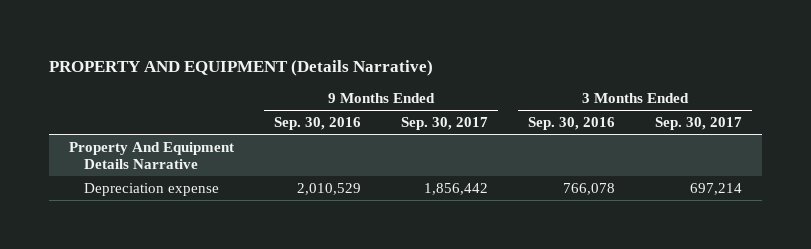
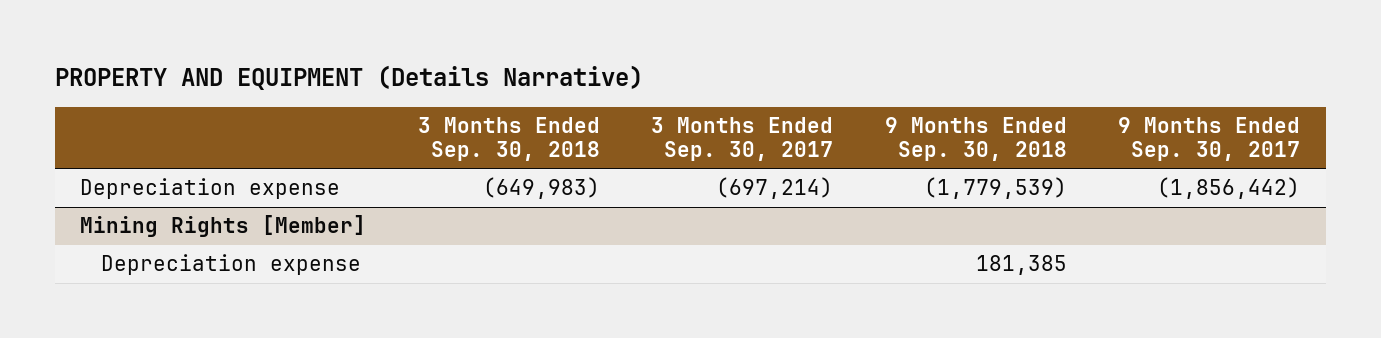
[273,117,361,131] Sep. 30, 2016 -> none
[528,117,616,131] Sep. 30, 2016 -> none
none -> [417,117,600,162] 3 Months Ended Sep. 30, 2018
none -> [884,117,1067,162] 9 Months Ended Sep. 30, 2018
[68,141,234,169] Property And Equipment Details Narrative -> none
[424,182,489,195] 1,856,442 -> [1157,177,1301,200] (1,856,442)
[690,182,743,195] 697,214 -> [716,177,834,200] (697,214)
none -> [80,215,367,238] Mining Rights [Member]
none -> [101,254,362,276] Depreciation expense

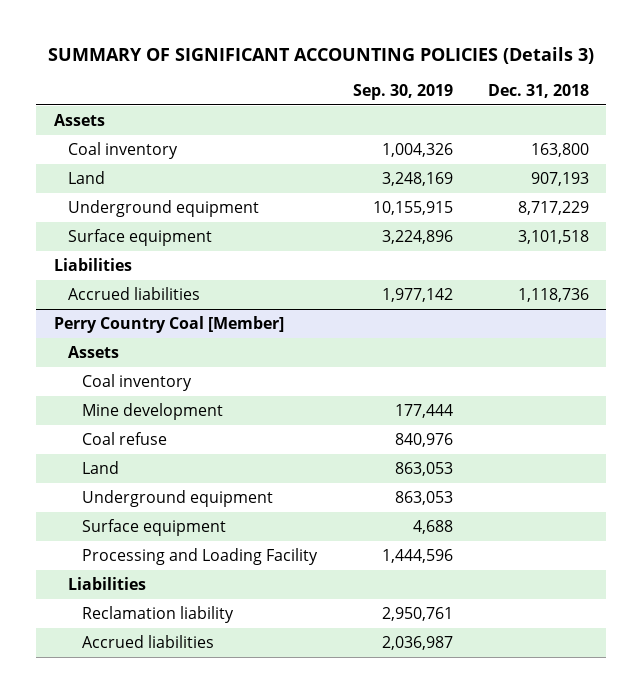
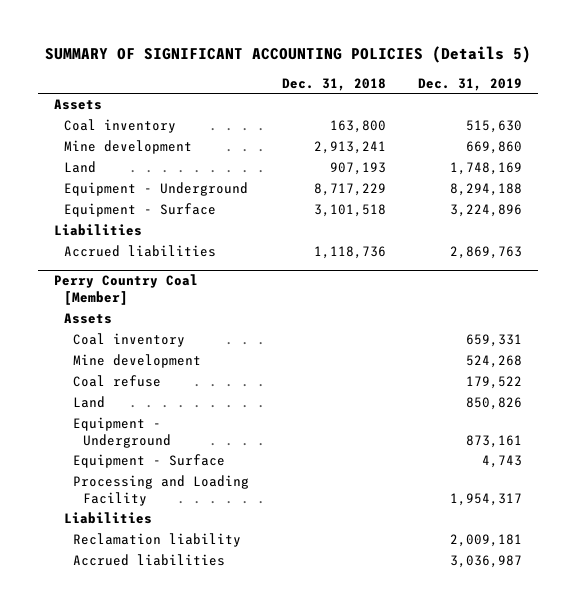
[48,46,595,64] SUMMARY OF SIGNIFICANT ACCOUNTING POLICIES (Details 3) -> [45,46,532,64] SUMMARY OF SIGNIFICANT ACCOUNTING POLICIES (Details 5)
[352,84,453,101] Sep. 30, 2019 -> none
none -> [417,77,522,91] Dec. 31, 2019
none -> [63,140,192,155] Mine development
[68,199,260,217] Underground equipment -> [63,182,248,197] Equipment - Underground
[68,228,213,246] Surface equipment -> [63,203,216,218] Equipment - Surface
[82,489,274,507] Underground equipment -> [73,417,171,448] Equipment - Underground
[82,518,227,536] Surface equipment -> [73,454,226,469] Equipment - Surface

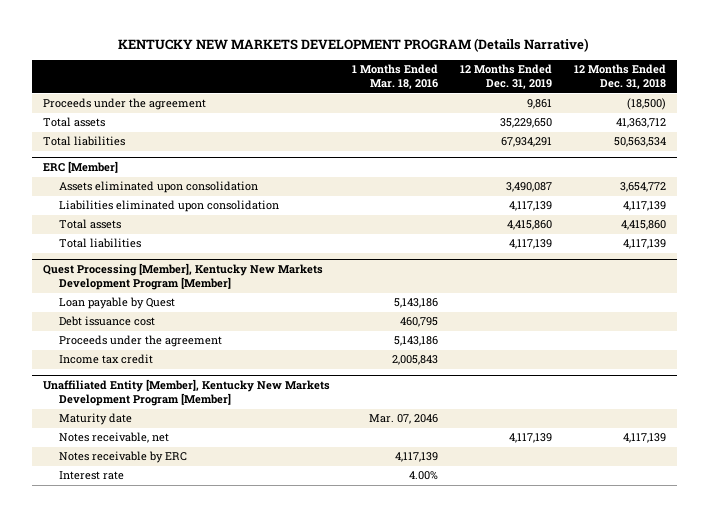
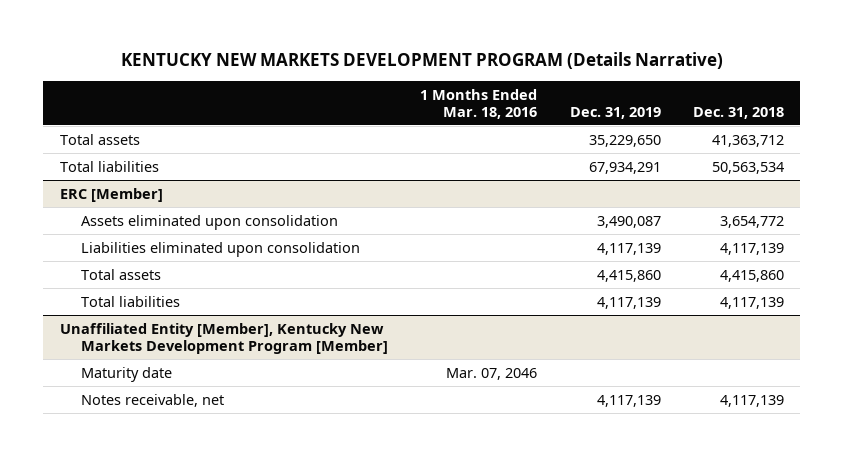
[460,64,553,90] 12 Months Ended Dec. 31, 2019 -> none
[574,64,667,90] 12 Months Ended Dec. 31, 2018 -> none
none -> [569,106,661,119] Dec. 31, 2019
none -> [693,106,785,119] Dec. 31, 2018
[42,98,206,111] Proceeds under the agreement -> none
[42,263,323,291] Quest Processing [Member], Kentucky New Markets Development Program [Member] -> none
[58,297,175,310] Loan payable by Quest -> none
[58,316,155,327] Debt issuance cost -> none
[58,335,222,348] Proceeds under the agreement -> none
[58,354,153,365] Income tax credit -> none
[58,451,187,464] Notes receivable by ERC -> none
[58,471,124,481] Interest rate -> none

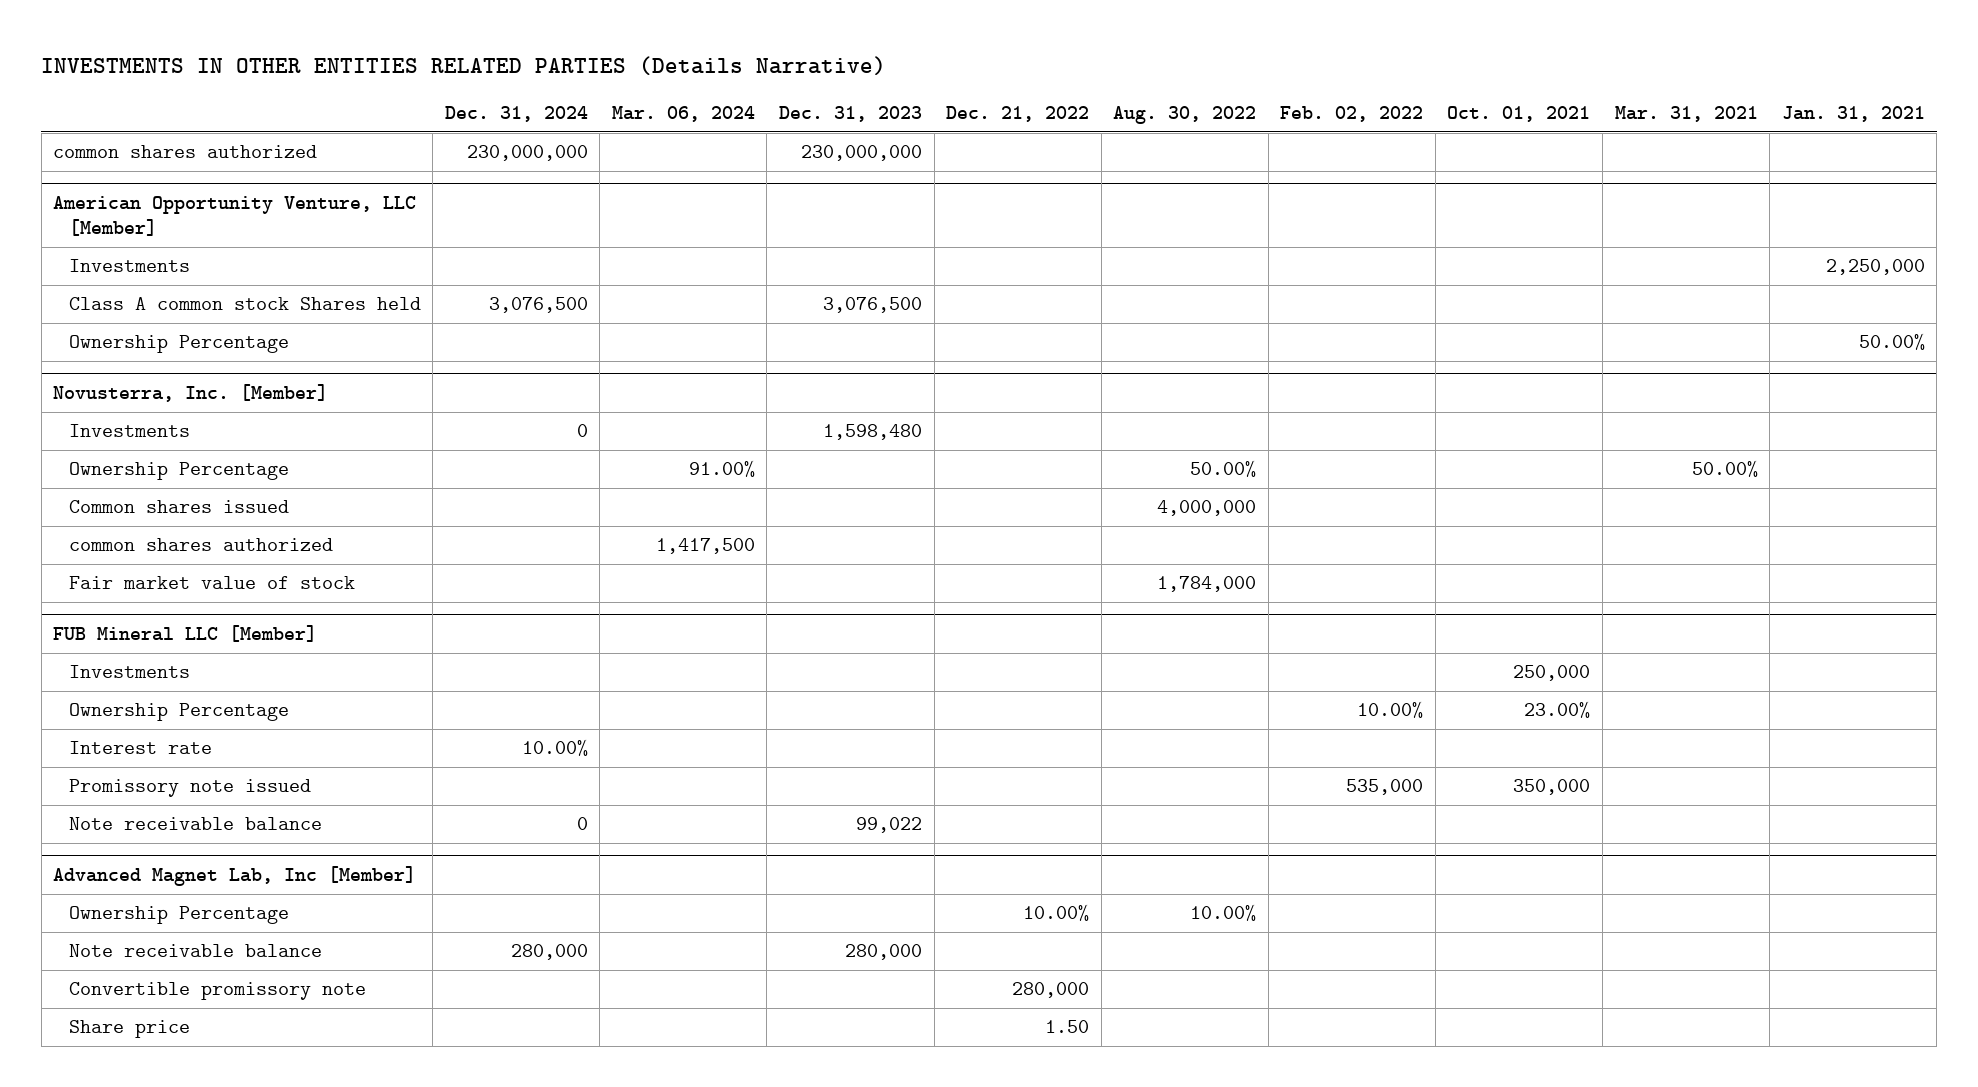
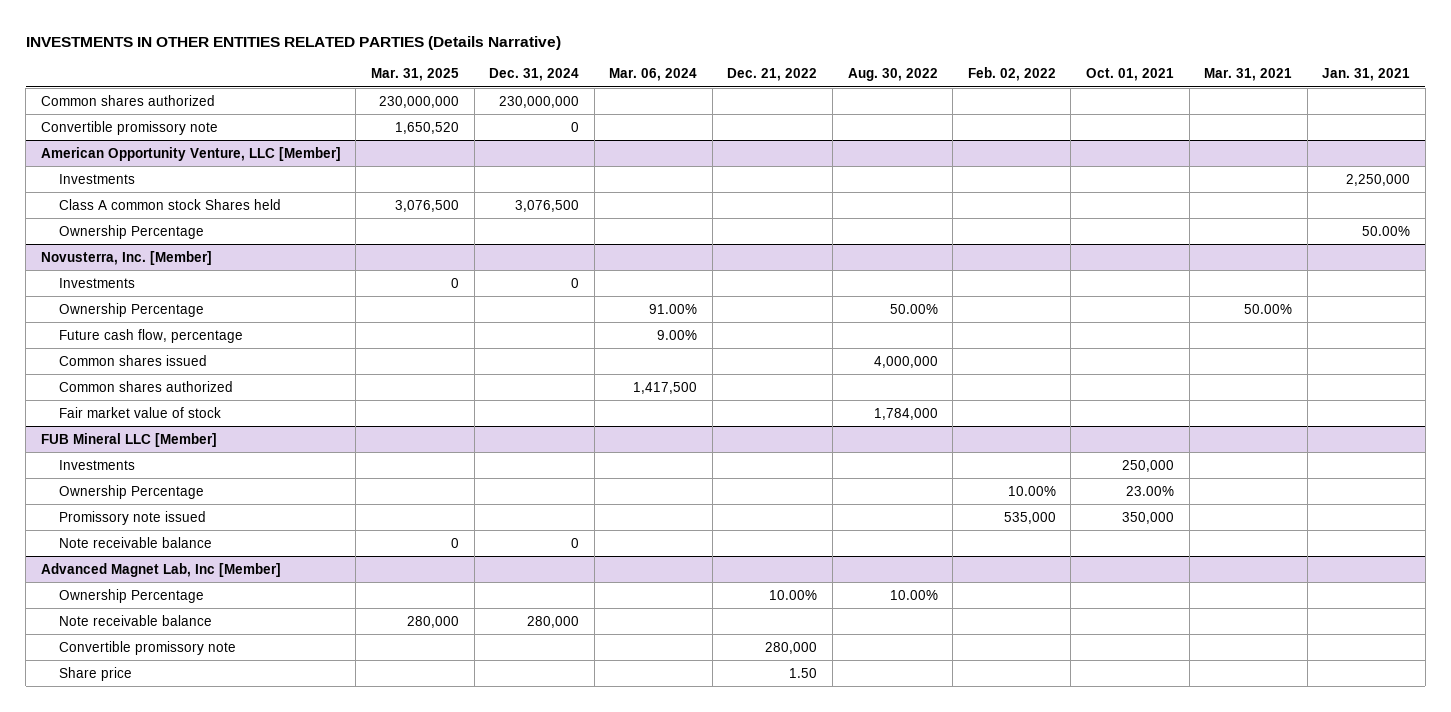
[778,105,922,122] Dec. 31, 2023 -> none
none -> [370,68,459,82] Mar. 31, 2025
[53,145,318,159] common shares authorized -> [40,94,215,106] Common shares authorized
none -> [40,120,218,135] Convertible promissory note
none -> [59,328,244,343] Future cash flow, percentage
[68,538,333,552] common shares authorized -> [59,380,234,392] Common shares authorized
[68,741,212,755] Interest rate -> none

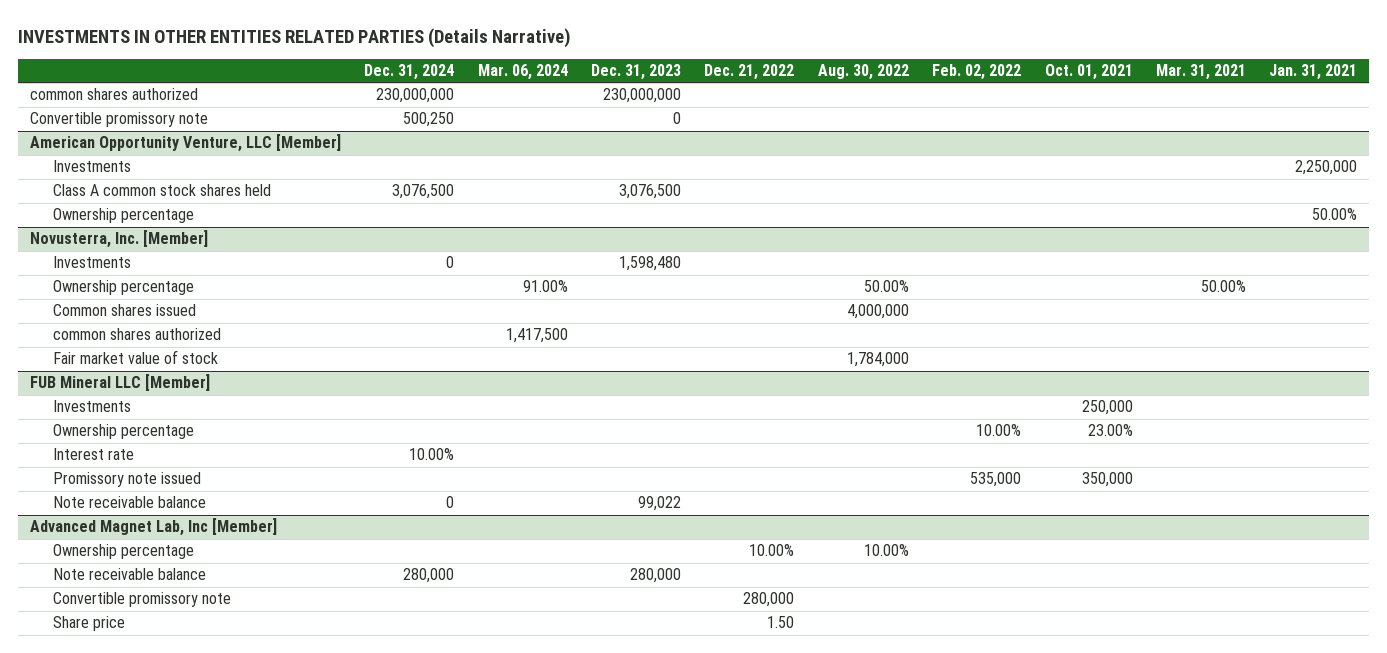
[370,68,459,82] Mar. 31, 2025 -> none
none -> [591,64,682,81] Dec. 31, 2023
[40,94,215,106] Common shares authorized -> [29,88,198,101] common shares authorized
[571,121,580,132] 0 -> [403,112,455,128] 500,250
[59,198,282,210] Class A common stock Shares held -> [52,184,271,197] Class A common stock shares held
[59,224,205,239] Ownership Percentage -> [52,208,194,224] Ownership percentage
[59,328,244,343] Future cash flow, percentage -> none
[59,302,205,317] Ownership Percentage -> [52,280,194,296] Ownership percentage
[59,380,234,392] Common shares authorized -> [52,328,221,341] common shares authorized
[59,484,205,499] Ownership Percentage -> [52,424,194,440] Ownership percentage
none -> [52,448,134,461] Interest rate
[59,588,205,603] Ownership Percentage -> [52,544,194,560] Ownership percentage

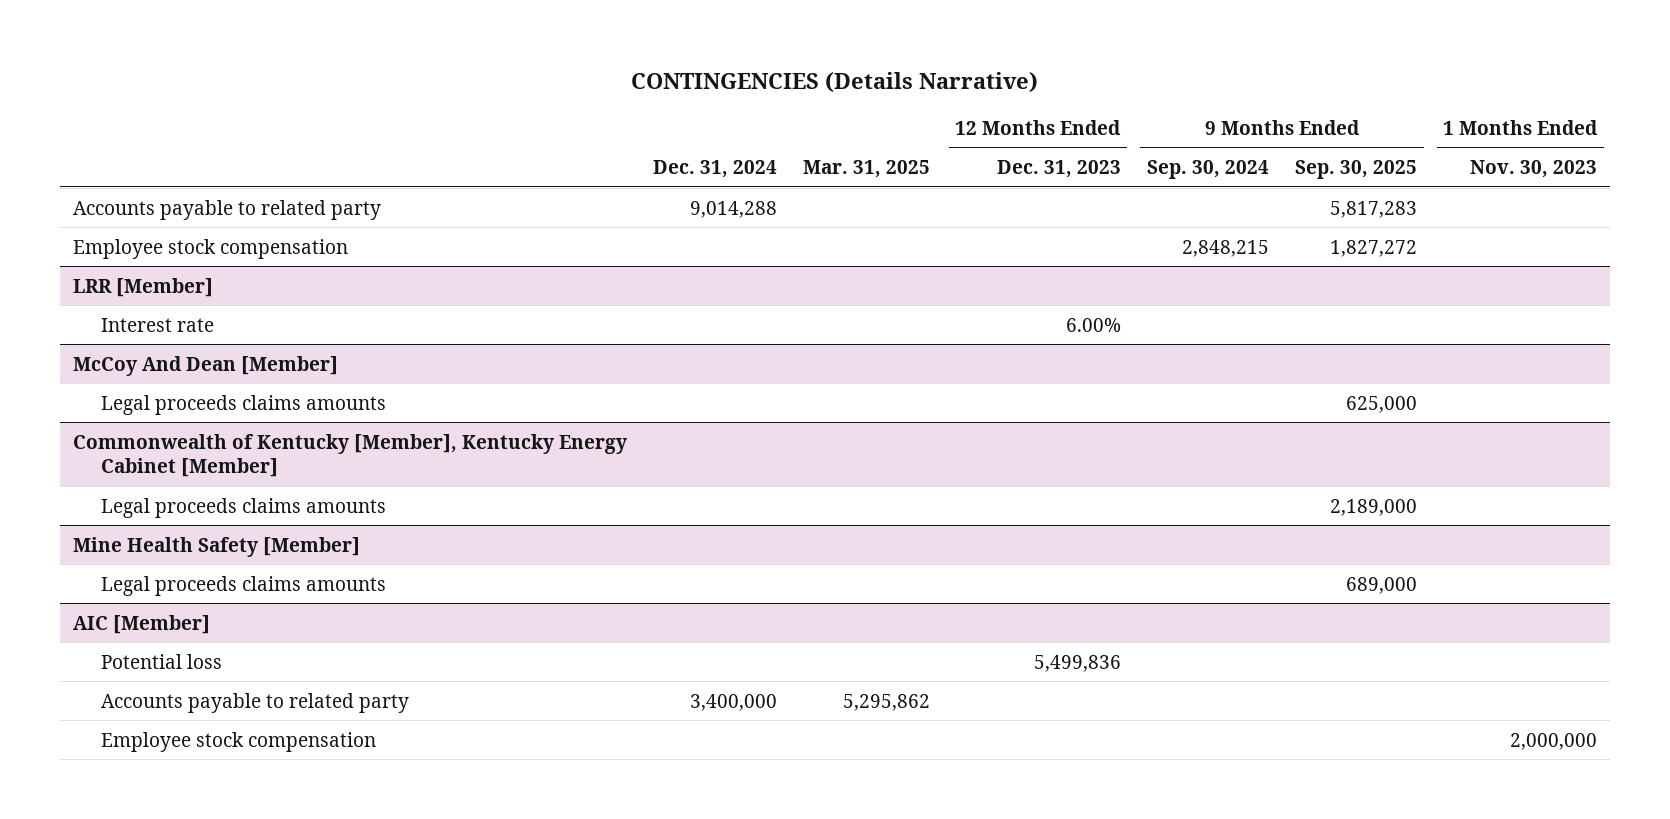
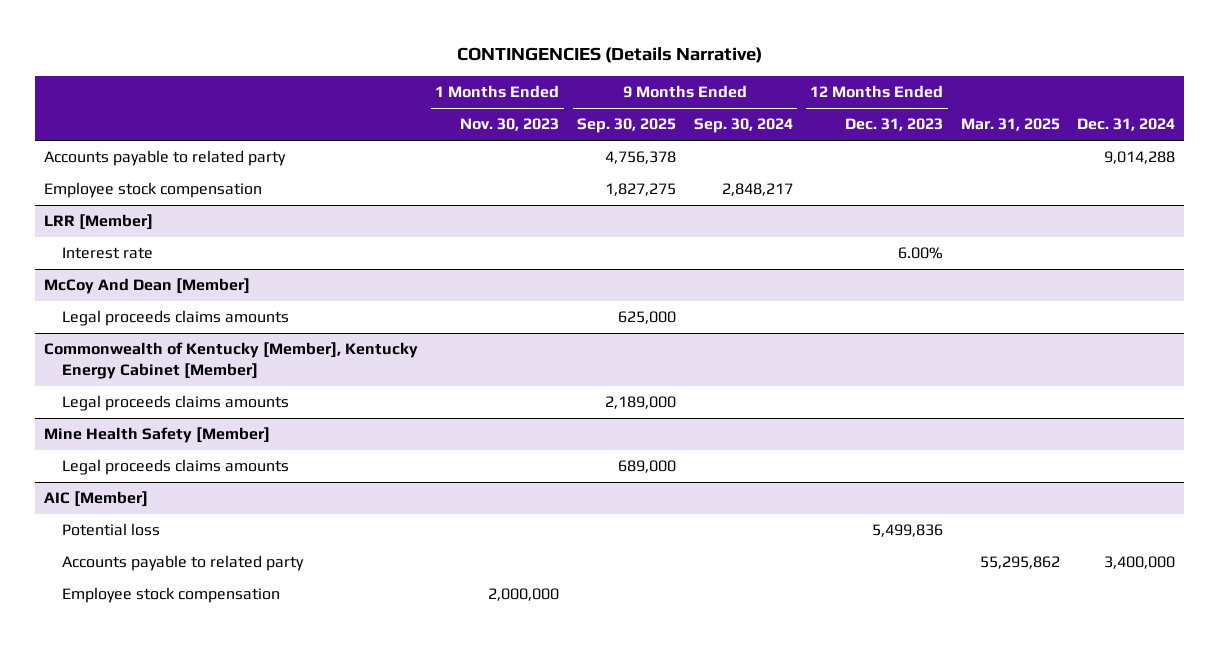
[1330,200,1418,218] 5,817,283 -> [604,151,676,165] 4,756,378
[1182,239,1270,257] 2,848,215 -> [721,183,793,197] 2,848,217
[1330,239,1418,257] 1,827,272 -> [604,183,676,197] 1,827,275
[842,693,930,711] 5,295,862 -> [979,556,1060,570] 55,295,862

